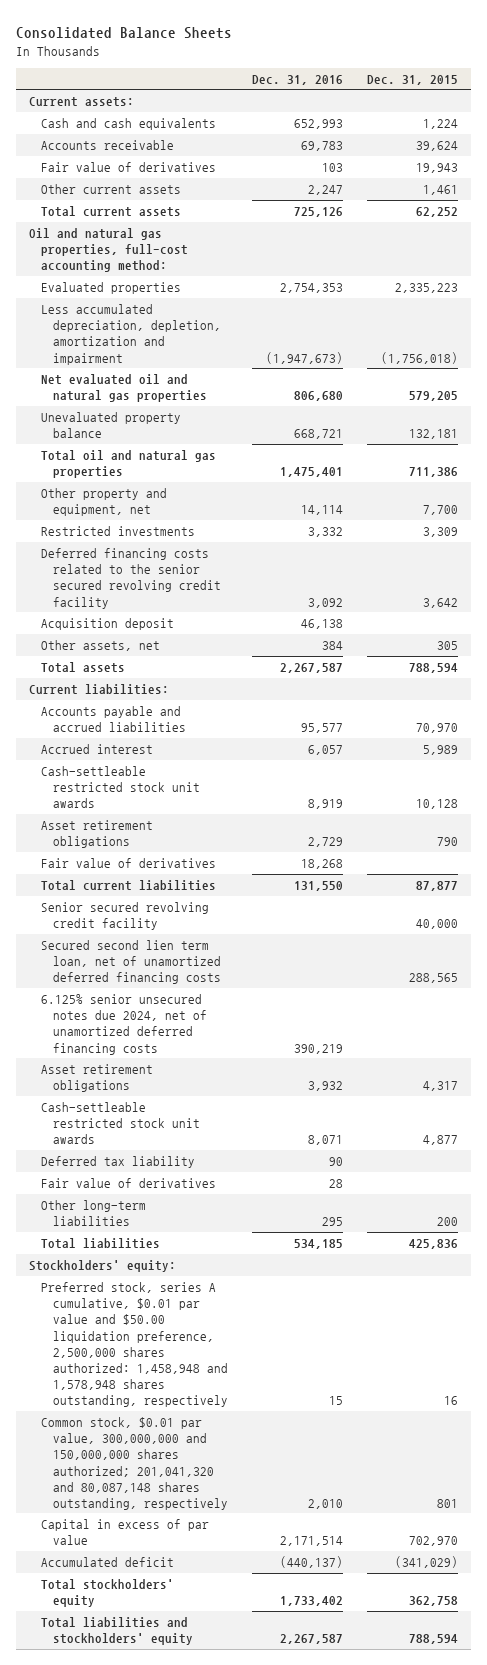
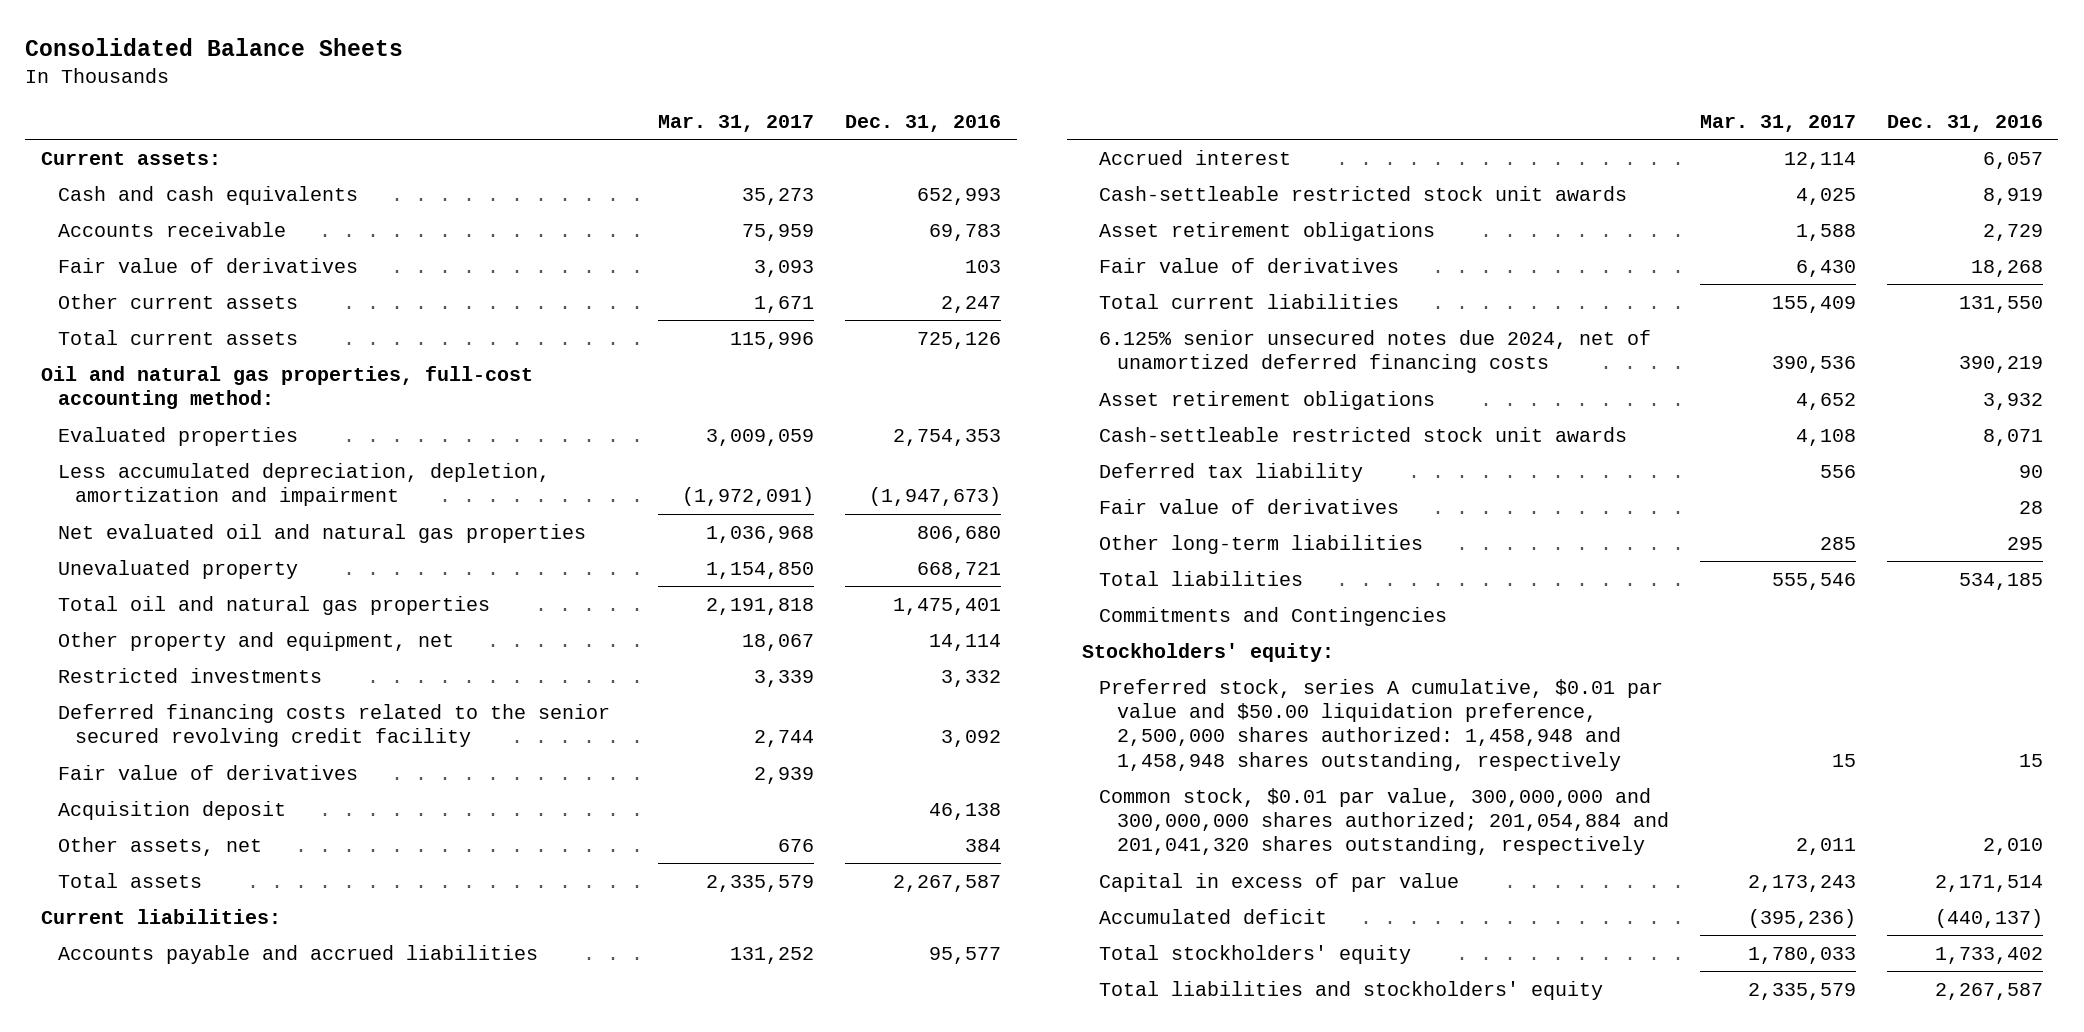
[367,74,459,85] Dec. 31, 2015 -> none
none -> [658,114,815,132] Mar. 31, 2017
[40,412,181,439] Unevaluated property balance -> [57,559,298,579] Unevaluated property
none -> [57,764,358,780] Fair value of derivatives
[40,902,209,931] Senior secured revolving credit facility -> none
[40,940,221,985] Secured second lien term loan, net of unamortized deferred financing costs -> none
none -> [1099,606,1448,626] Commitments and Contingencies
[40,1282,228,1408] Preferred stock, series A cumulative, $0.01 par value and $50.00 liquidation preference, 2,500,000 shares authorized: 1,458,948 and 1,578,948 shares outstanding, respectively -> [1099,678,1664,771] Preferred stock, series A cumulative, $0.01 par value and $50.00 liquidation preference, 2,500,000 shares authorized: 1,458,948 and 1,458,948 shares outstanding, respectively
[40,1417,228,1510] Common stock, $0.01 par value, 300,000,000 and 150,000,000 shares authorized; 201,041,320 and 80,087,148 shares outstanding, respectively -> [1099,787,1669,856] Common stock, $0.01 par value, 300,000,000 and 300,000,000 shares authorized; 201,054,884 and 201,041,320 shares outstanding, respectively

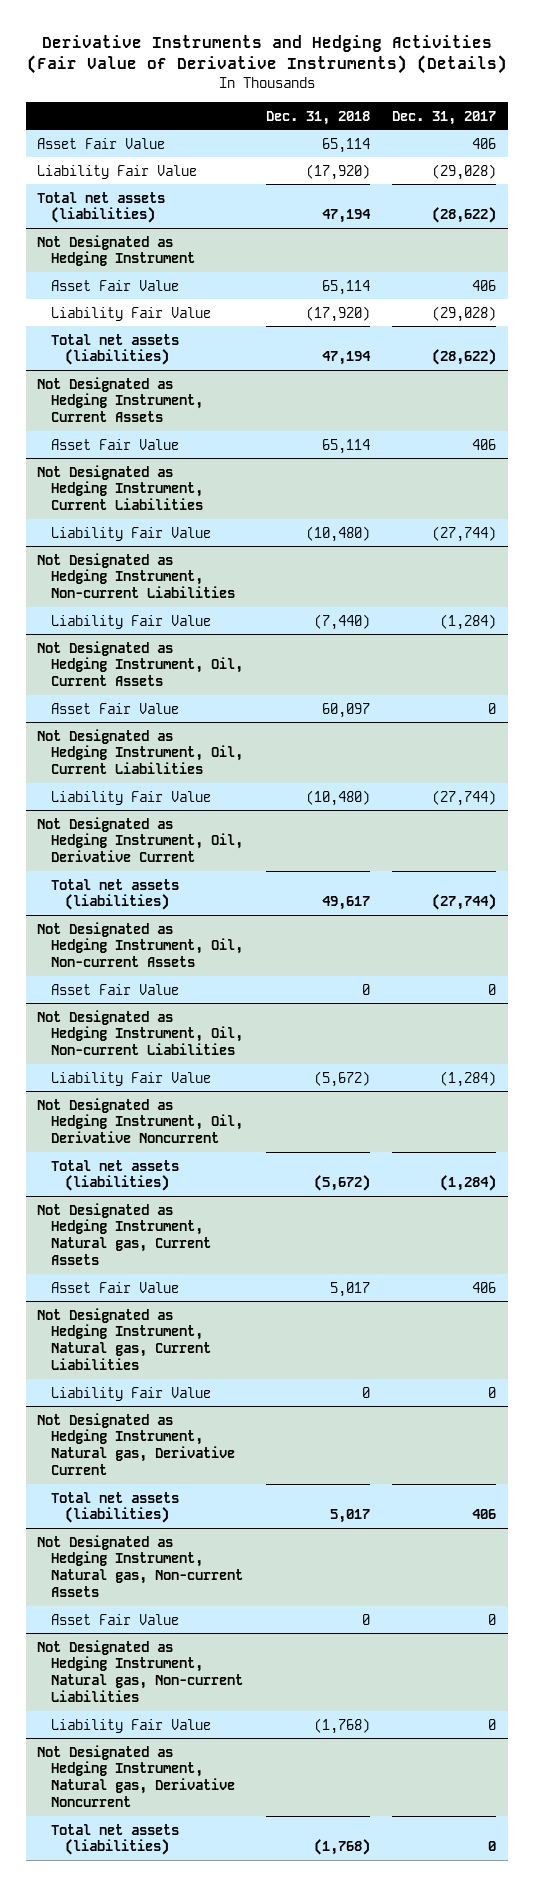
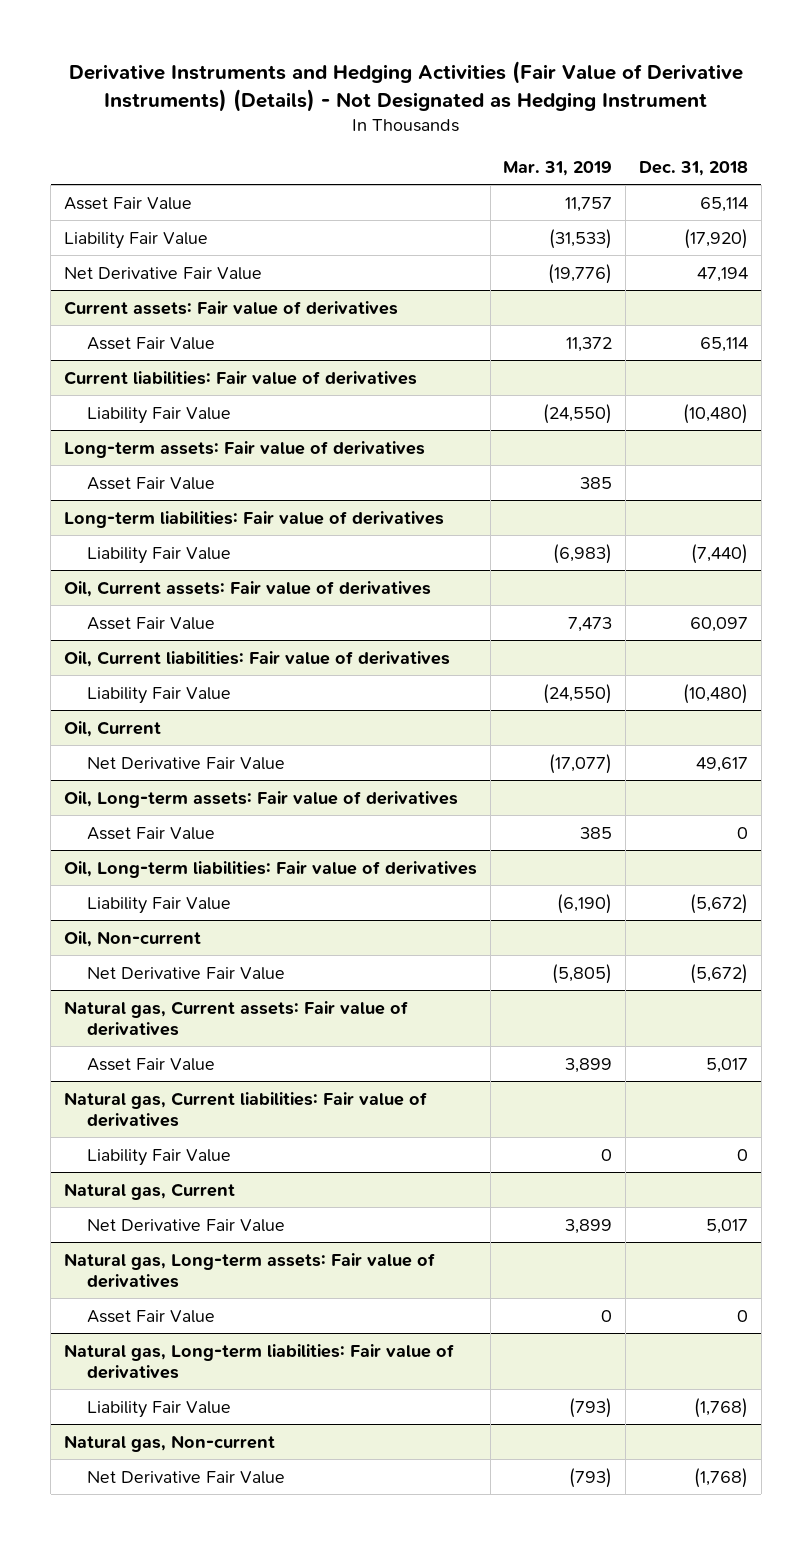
[26,34,507,75] Derivative Instruments and Hedging Activities (Fair Value of Derivative Instruments) (Details) -> [68,60,743,112] Derivative Instruments and Hedging Activities (Fair Value of Derivative Instruments) (Details) - Not Designated as Hedging Instrument
[392,110,497,125] Dec. 31, 2017 -> none
none -> [503,160,613,176] Mar. 31, 2019
[51,279,180,291] Asset Fair Value -> none
[51,306,212,321] Liability Fair Value -> none
[51,333,180,366] Total net assets (liabilities) -> none
[37,376,204,423] Not Designated as Hedging Instrument, Current Assets -> none
[37,191,166,224] Total net assets (liabilities) -> [63,266,262,280] Net Derivative Fair Value
[37,234,196,267] Not Designated as Hedging Instrument -> [63,300,398,315] Current assets: Fair value of derivatives
[37,464,204,511] Not Designated as Hedging Instrument, Current Liabilities -> none
none -> [63,370,417,385] Current liabilities: Fair value of derivatives
[37,552,236,599] Not Designated as Hedging Instrument, Non-current Liabilities -> none
none -> [63,440,425,458] Long-term assets: Fair value of derivatives
none -> [86,476,215,490] Asset Fair Value
none -> [63,510,444,528] Long-term liabilities: Fair value of derivatives
[37,640,244,687] Not Designated as Hedging Instrument, Oil, Current Assets -> none
none -> [63,580,431,597] Oil, Current assets: Fair value of derivatives
[37,728,244,775] Not Designated as Hedging Instrument, Oil, Current Liabilities -> none
none -> [63,650,450,667] Oil, Current liabilities: Fair value of derivatives
[37,816,244,863] Not Designated as Hedging Instrument, Oil, Derivative Current -> none
[37,921,244,968] Not Designated as Hedging Instrument, Oil, Non-current Assets -> none
none -> [63,720,161,737] Oil, Current
[51,878,180,911] Total net assets (liabilities) -> [86,756,285,770] Net Derivative Fair Value
none -> [63,790,458,808] Oil, Long-term assets: Fair value of derivatives
[37,1009,244,1056] Not Designated as Hedging Instrument, Oil, Non-current Liabilities -> none
none -> [63,860,477,878] Oil, Long-term liabilities: Fair value of derivatives
[37,1097,244,1144] Not Designated as Hedging Instrument, Oil, Derivative Noncurrent -> none
[37,1202,212,1266] Not Designated as Hedging Instrument, Natural gas, Current Assets -> none
none -> [63,930,201,947] Oil, Non-current
[51,1159,180,1192] Total net assets (liabilities) -> [86,966,285,980] Net Derivative Fair Value
none -> [63,1000,408,1036] Natural gas, Current assets: Fair value of derivatives
[37,1307,212,1371] Not Designated as Hedging Instrument, Natural gas, Current Liabilities -> none
none -> [63,1091,427,1127] Natural gas, Current liabilities: Fair value of derivatives
[37,1412,236,1476] Not Designated as Hedging Instrument, Natural gas, Derivative Current -> none
[37,1534,244,1598] Not Designated as Hedging Instrument, Natural gas, Non-current Assets -> none
none -> [63,1182,235,1200] Natural gas, Current
[51,1491,180,1524] Total net assets (liabilities) -> [86,1218,285,1232] Net Derivative Fair Value
none -> [63,1252,435,1288] Natural gas, Long-term assets: Fair value of derivatives
[37,1639,244,1703] Not Designated as Hedging Instrument, Natural gas, Non-current Liabilities -> none
none -> [63,1343,454,1379] Natural gas, Long-term liabilities: Fair value of derivatives
[37,1744,236,1808] Not Designated as Hedging Instrument, Natural gas, Derivative Noncurrent -> none
none -> [63,1434,275,1452] Natural gas, Non-current
[51,1823,180,1856] Total net assets (liabilities) -> [86,1470,285,1484] Net Derivative Fair Value

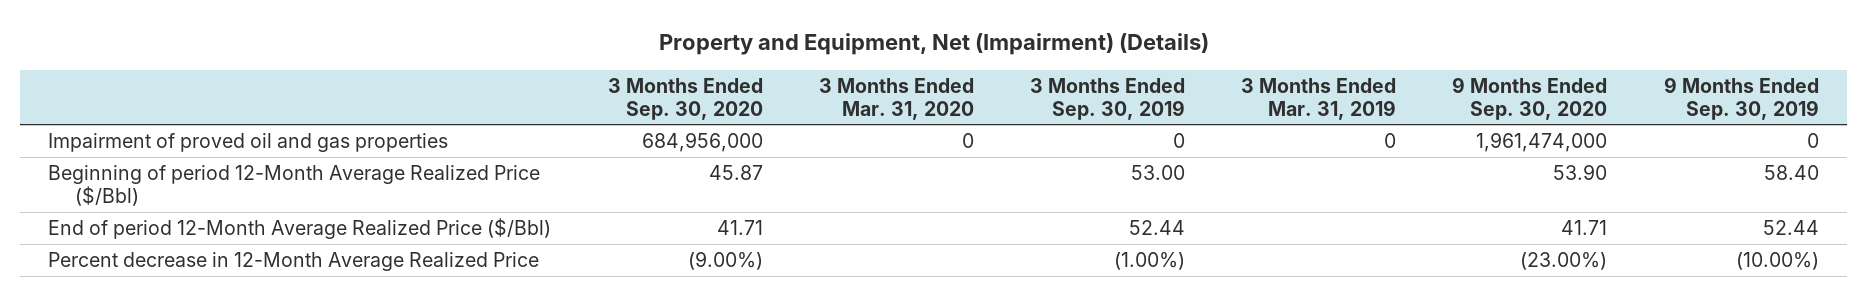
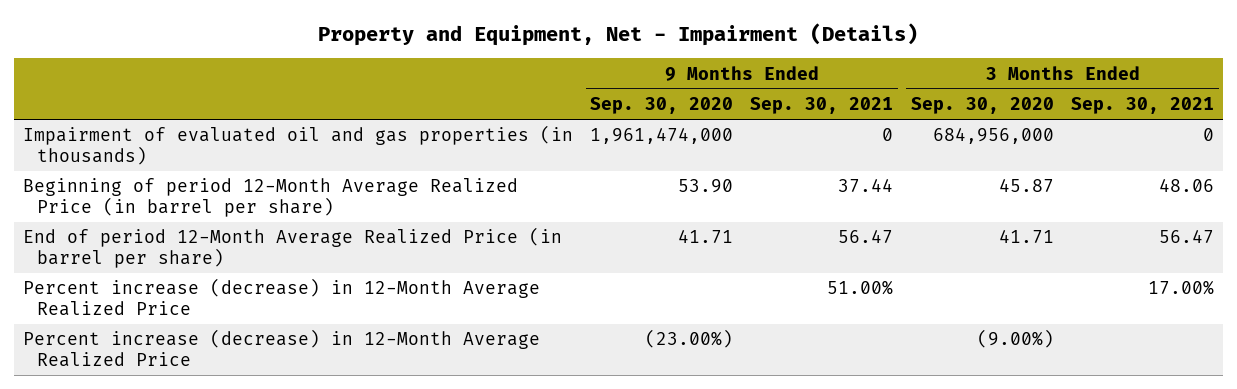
[658,33,1209,56] Property and Equipment, Net (Impairment) (Details) -> [318,22,919,46] Property and Equipment, Net - Impairment (Details)
[818,77,974,120] 3 Months Ended Mar. 31, 2020 -> none
[1030,77,1186,120] 3 Months Ended Sep. 30, 2019 -> none
[1241,77,1397,120] 3 Months Ended Mar. 31, 2019 -> none
[1663,76,1819,120] 9 Months Ended Sep. 30, 2019 -> none
none -> [750,97,894,115] Sep. 30, 2021
none -> [1071,97,1215,115] Sep. 30, 2021
[48,132,449,152] Impairment of proved oil and gas properties -> [22,125,573,165] Impairment of evaluated oil and gas properties (in thousands)
[48,164,541,206] Beginning of period 12-Month Average Realized Price ($/Bbl) -> [22,178,518,217] Beginning of period 12-Month Average Realized Price (in barrel per share)
[48,217,552,239] End of period 12-Month Average Realized Price ($/Bbl) -> [22,227,562,268] End of period 12-Month Average Realized Price (in barrel per share)
none -> [22,278,540,316] Percent increase (decrease) in 12-Month Average Realized Price
[48,251,540,271] Percent decrease in 12-Month Average Realized Price -> [22,329,540,367] Percent increase (decrease) in 12-Month Average Realized Price

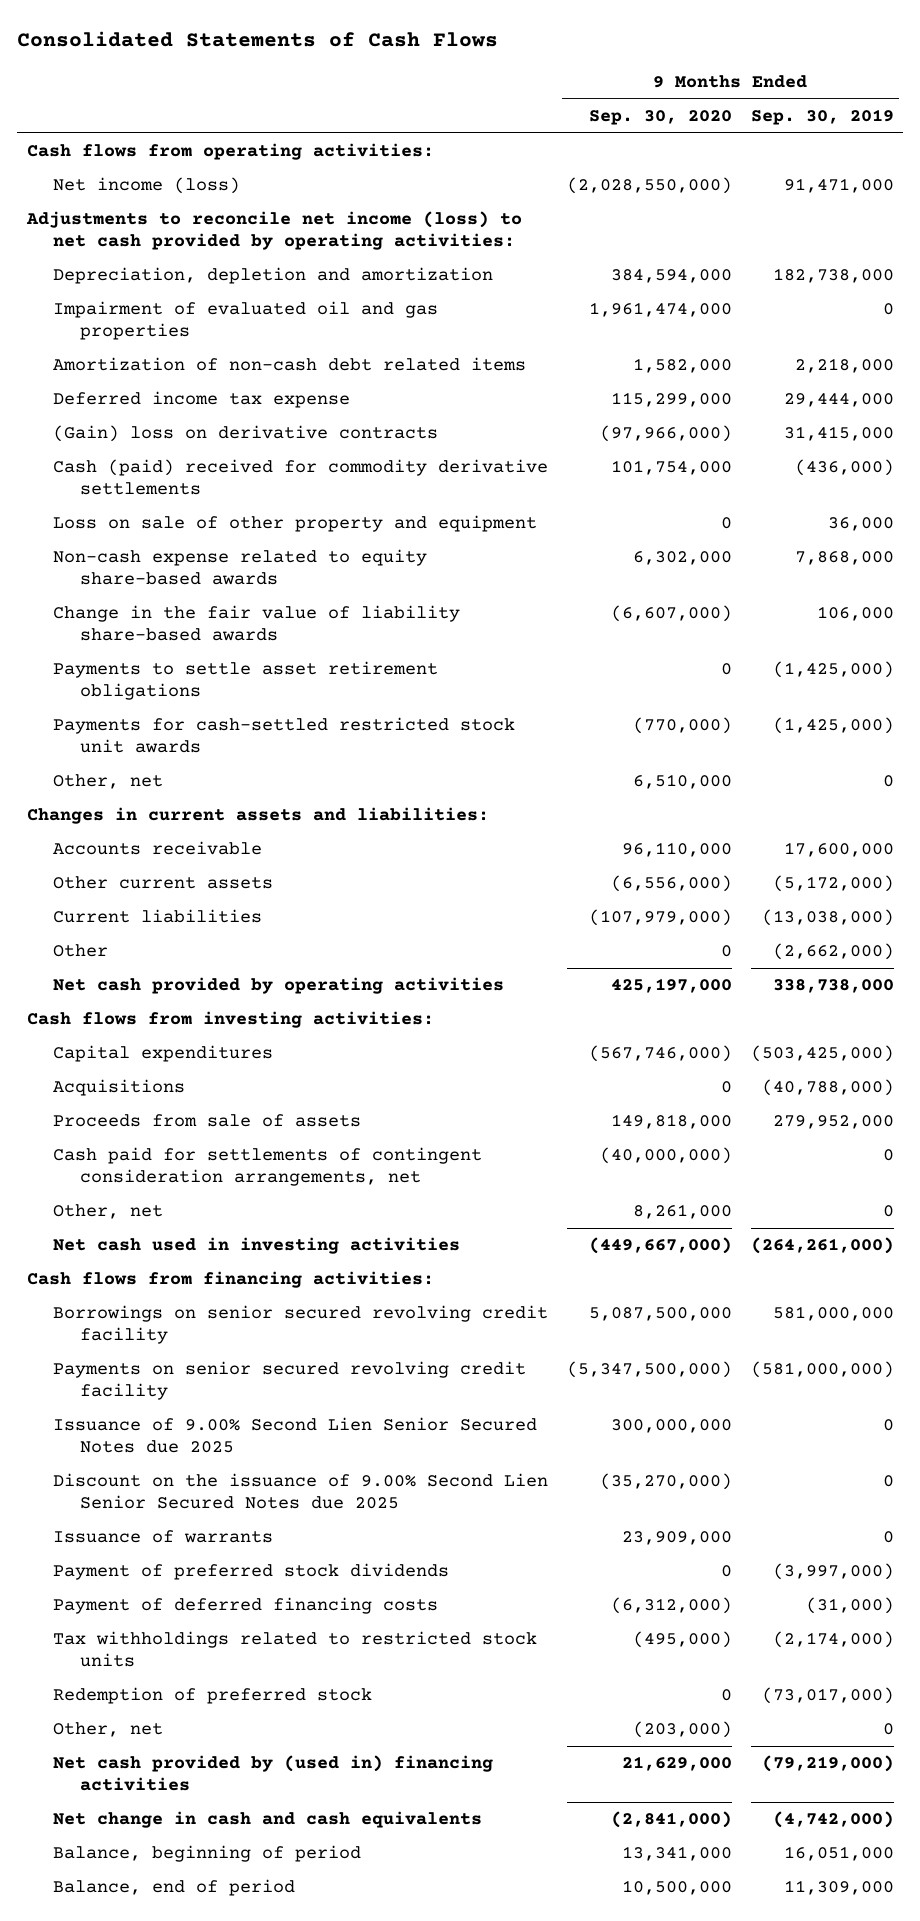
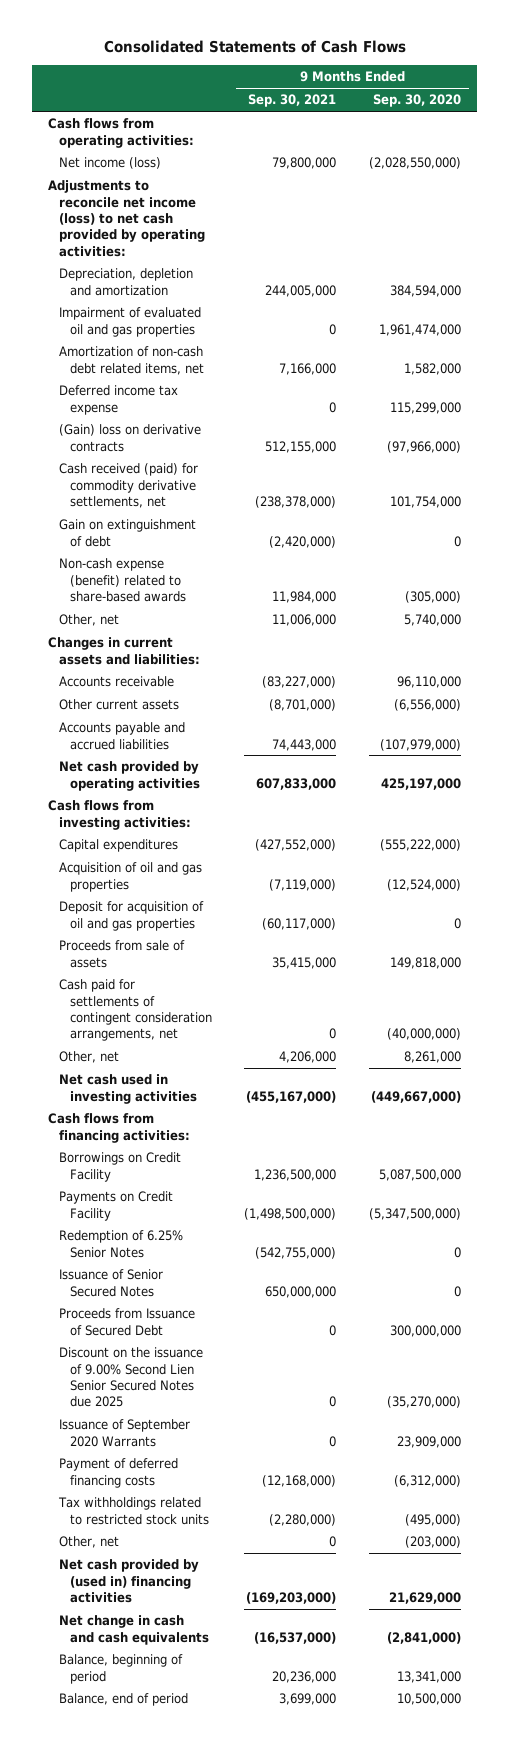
[750,109,894,126] Sep. 30, 2019 -> none
none -> [248,94,337,108] Sep. 30, 2021
[53,357,527,372] Amortization of non-cash debt related items -> [59,346,205,375] Amortization of non-cash debt related items, net
[53,515,538,533] Loss on sale of other property and equipment -> none
[53,605,461,641] Change in the fair value of liability share-based awards -> none
[53,661,439,700] Payments to settle asset retirement obligations -> none
[53,717,516,753] Payments for cash-settled restricted stock unit awards -> none
[53,459,549,495] Cash (paid) received for commodity derivative settlements -> [59,463,199,508] Cash received (paid) for commodity derivative settlements, net
none -> [59,519,197,547] Gain on extinguishment of debt
[53,549,428,585] Non-cash expense related to equity share-based awards -> [59,558,187,602] Non-cash expense (benefit) related to share-based awards
[633,551,733,566] 6,302,000 -> [404,590,461,603] (305,000)
[633,774,733,790] 6,510,000 -> [403,614,461,627] 5,740,000
[53,944,109,958] Other -> none
[53,909,263,924] Current liabilities -> [59,722,186,750] Accounts payable and accrued liabilities
[53,1079,186,1097] Acquisitions -> none
[589,1045,733,1063] (567,746,000) -> [379,839,461,852] (555,222,000)
none -> [59,862,203,892] Acquisition of oil and gas properties
none -> [59,901,205,931] Deposit for acquisition of oil and gas properties
[53,1305,549,1344] Borrowings on senior secured revolving credit facility -> [59,1152,182,1182] Borrowings on Credit Facility
[53,1361,527,1400] Payments on senior secured revolving credit facility -> [59,1191,174,1221] Payments on Credit Facility
none -> [59,1230,184,1258] Redemption of 6.25% Senior Notes
[53,1417,538,1453] Issuance of 9.00% Second Lien Senior Secured Notes due 2025 -> [59,1269,164,1297] Issuance of Senior Secured Notes
[611,1419,733,1434] 300,000,000 -> [453,1285,461,1297] 0
none -> [59,1308,196,1336] Proceeds from Issuance of Secured Debt
[53,1563,450,1581] Payment of preferred stock dividends -> none
[53,1530,274,1544] Issuance of warrants -> [59,1419,191,1447] Issuance of September 2020 Warrants
[53,1687,373,1705] Redemption of preferred stock -> none

